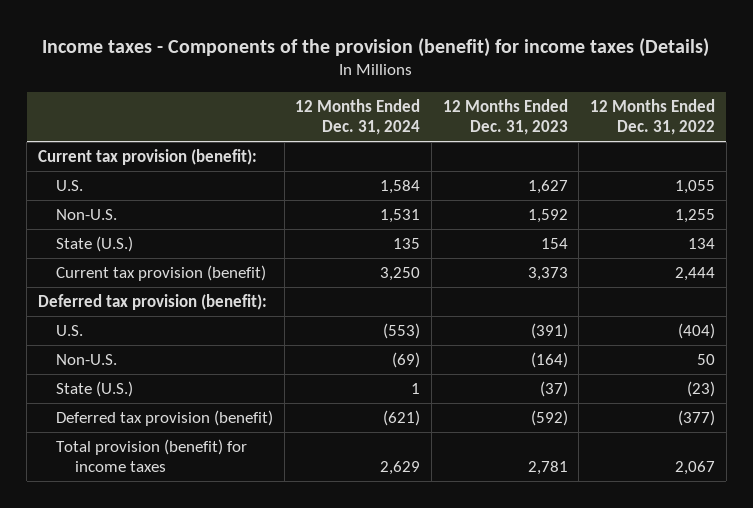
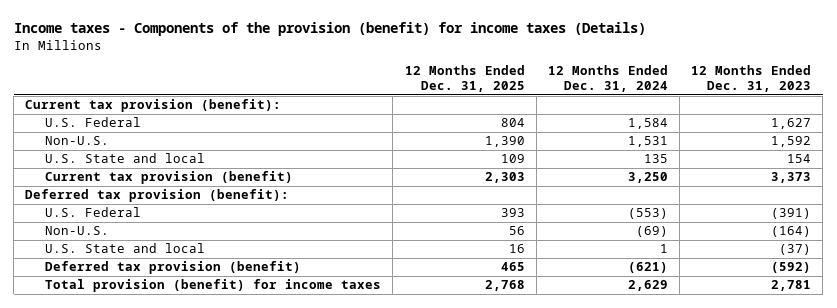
[589,99,715,136] 12 Months Ended Dec. 31, 2022 -> none
none -> [404,65,525,93] 12 Months Ended Dec. 31, 2025
[56,180,84,192] U.S. -> [45,117,142,128] U.S. Federal
[56,236,134,253] State (U.S.) -> [45,153,206,164] U.S. State and local
[56,325,84,337] U.S. -> [45,207,142,218] U.S. Federal
[56,381,134,398] State (U.S.) -> [45,243,206,254] U.S. State and local

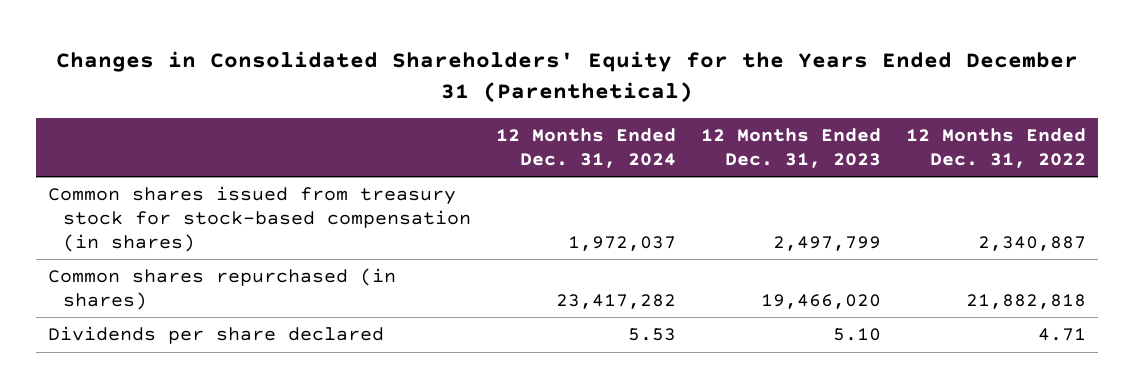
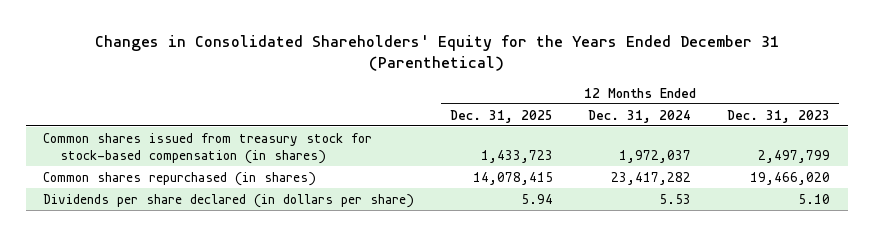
[905,128,1086,168] 12 Months Ended Dec. 31, 2022 -> none
none -> [449,109,553,123] Dec. 31, 2025
[48,326,385,345] Dividends per share declared -> [43,193,415,208] Dividends per share declared (in dollars per share)

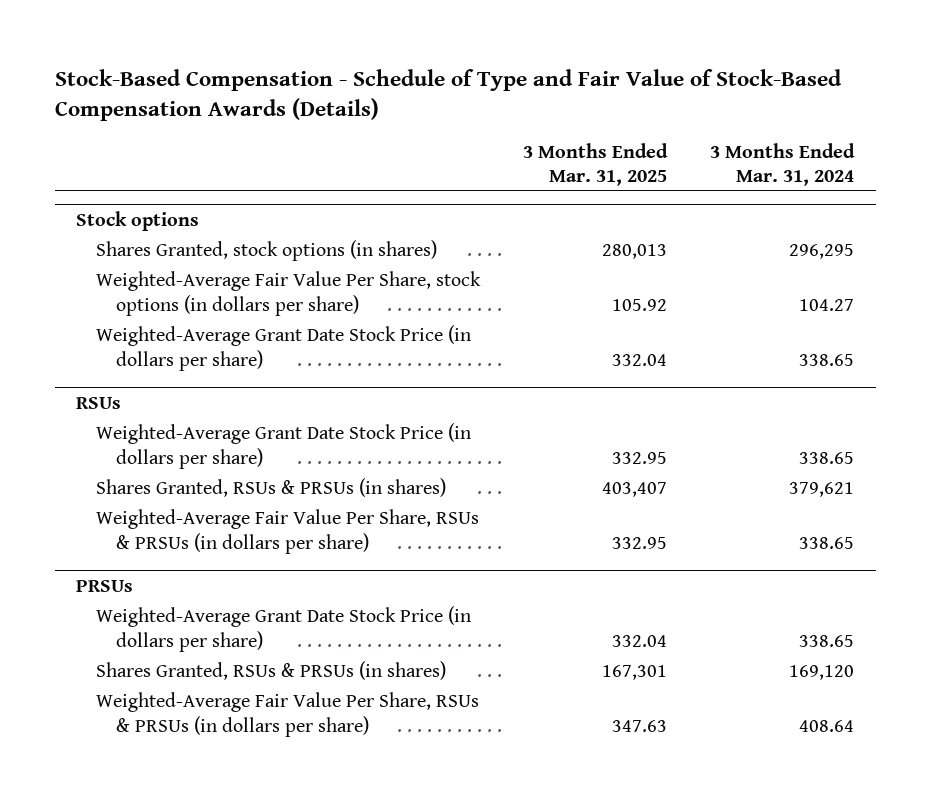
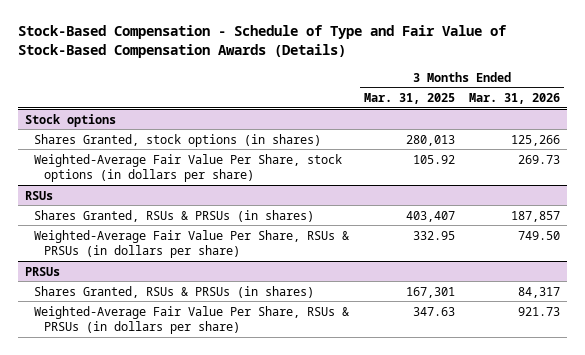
[710,142,856,186] 3 Months Ended Mar. 31, 2024 -> none
none -> [469,92,561,104] Mar. 31, 2026
[96,325,472,371] Weighted-Average Grant Date Stock Price (in dollars per share) -> none
[96,423,472,469] Weighted-Average Grant Date Stock Price (in dollars per share) -> none
[96,606,472,652] Weighted-Average Grant Date Stock Price (in dollars per share) -> none

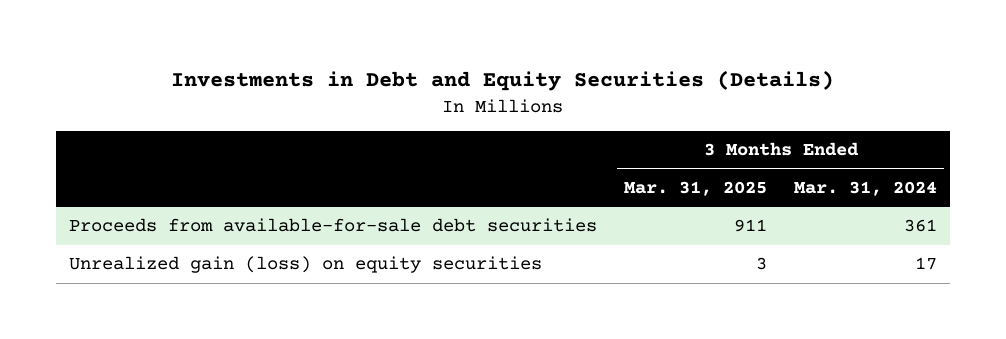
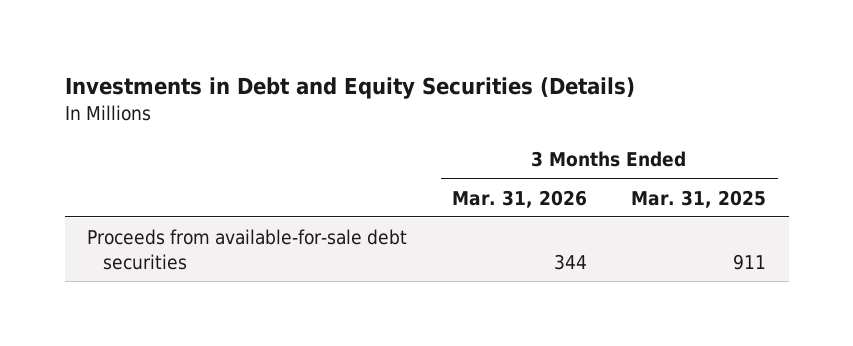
[793,181,937,197] Mar. 31, 2024 -> none
none -> [451,189,587,208] Mar. 31, 2026
[69,256,543,274] Unrealized gain (loss) on equity securities -> none

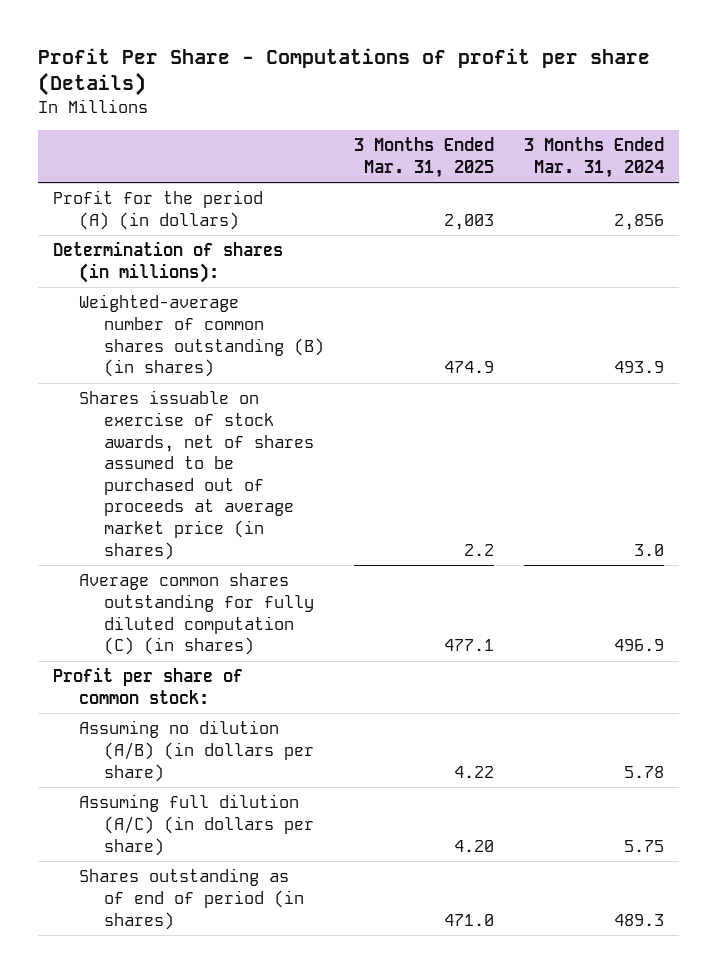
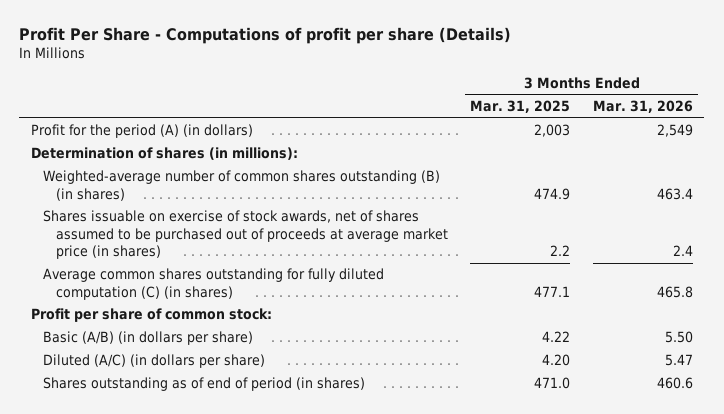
[523,137,664,178] 3 Months Ended Mar. 31, 2024 -> none
none -> [592,99,693,113] Mar. 31, 2026
[78,720,314,782] Assuming no dilution (A/B) (in dollars per share) -> [43,331,254,346] Basic (A/B) (in dollars per share)
[78,794,314,856] Assuming full dilution (A/C) (in dollars per share) -> [43,354,266,369] Diluted (A/C) (in dollars per share)

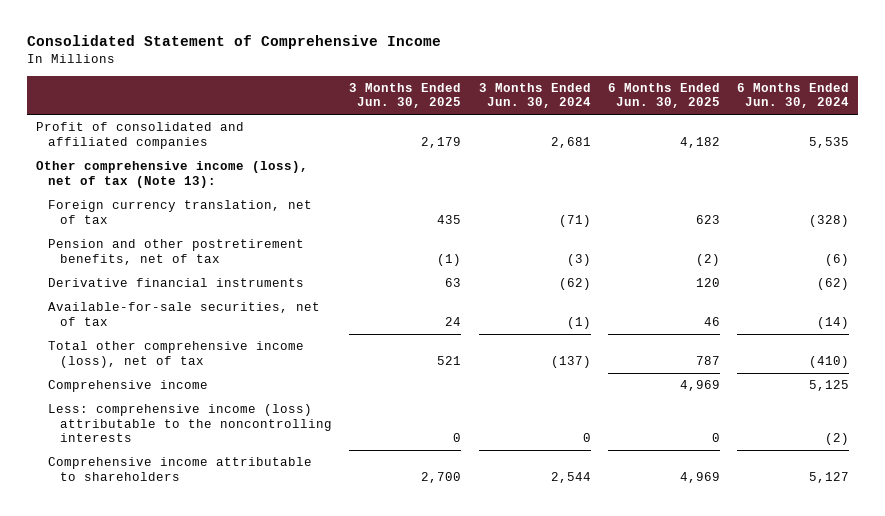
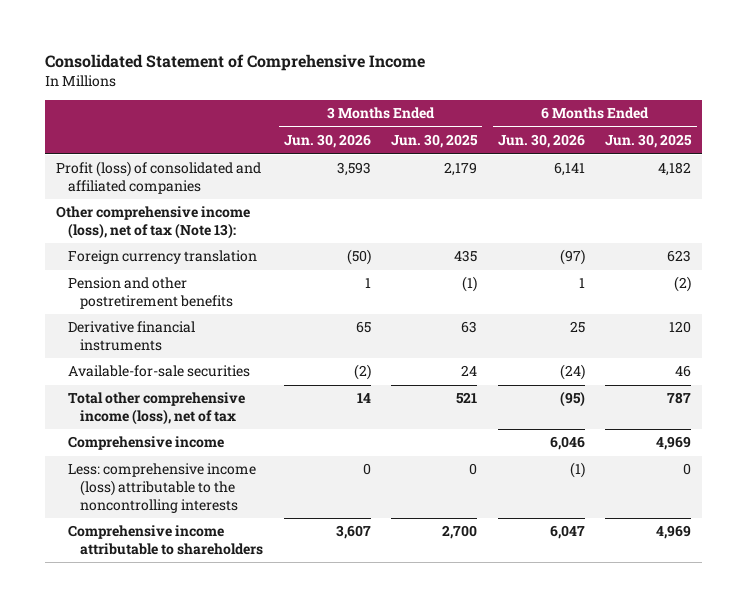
[478,82,591,109] 3 Months Ended Jun. 30, 2024 -> none
[737,82,850,109] 6 Months Ended Jun. 30, 2024 -> none
none -> [283,134,371,149] Jun. 30, 2026
none -> [497,134,585,149] Jun. 30, 2026
[35,122,244,149] Profit of consolidated and affiliated companies -> [55,161,261,195] Profit (loss) of consolidated and affiliated companies
[47,200,312,224] Foreign currency translation, net of tax -> [67,250,257,265] Foreign currency translation
[47,239,304,265] Pension and other postretirement benefits, net of tax -> [67,277,234,310] Pension and other postretirement benefits
[47,302,320,326] Available-for-sale securities, net of tax -> [67,365,250,378] Available-for-sale securities

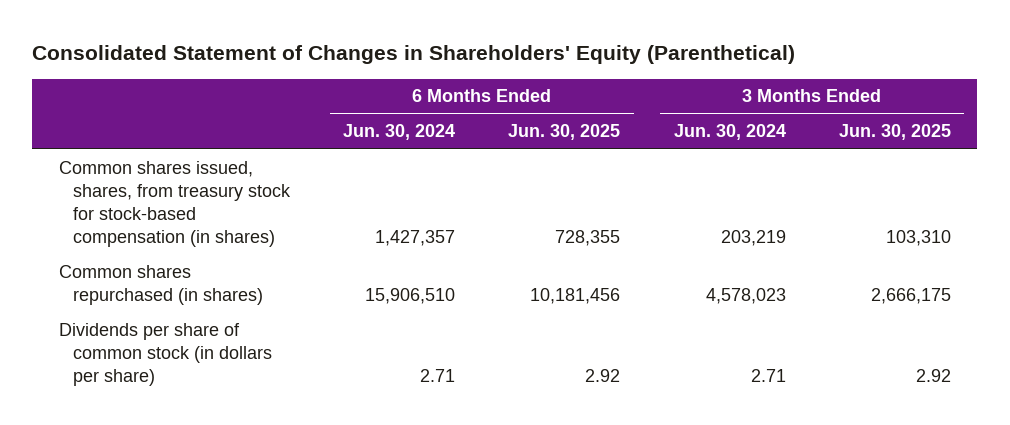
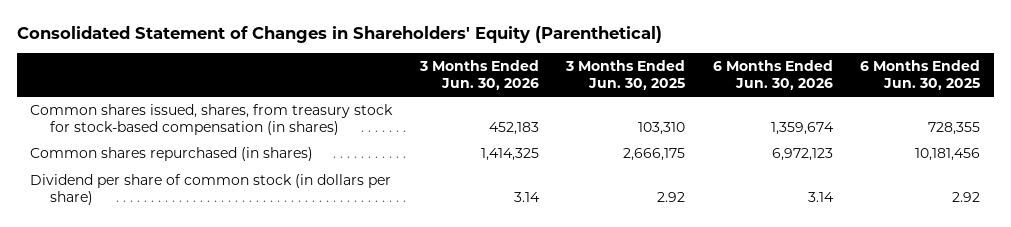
[343,124,456,141] Jun. 30, 2024 -> none
[673,124,786,141] Jun. 30, 2024 -> none
none -> [418,60,539,91] 3 Months Ended Jun. 30, 2026
none -> [712,60,833,91] 6 Months Ended Jun. 30, 2026
[58,322,273,386] Dividends per share of common stock (in dollars per share) -> [30,174,392,205] Dividend per share of common stock (in dollars per share)

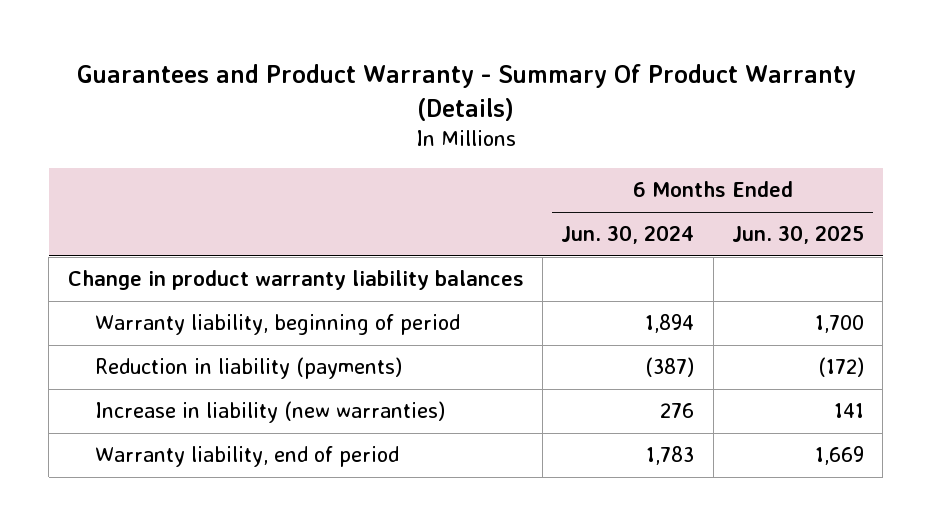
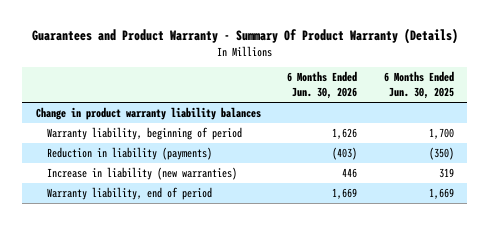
[561,225,695,245] Jun. 30, 2024 -> none
none -> [287,71,358,100] 6 Months Ended Jun. 30, 2026
[817,357,864,378] (172) -> [428,147,454,161] (350)
[833,403,864,419] 141 -> [438,168,454,179] 319

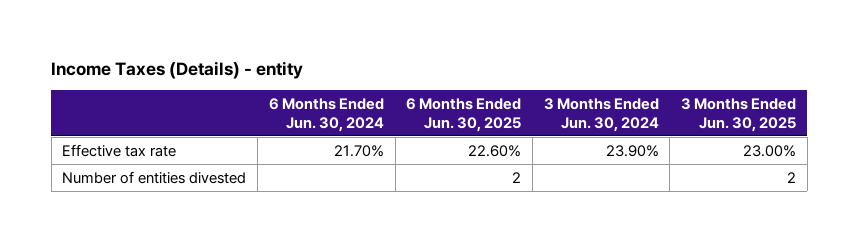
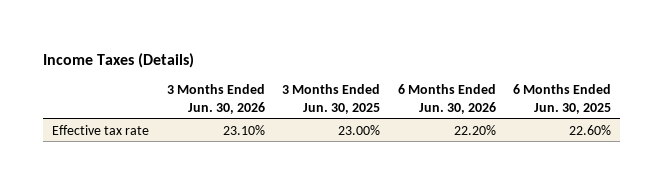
[51,60,304,79] Income Taxes (Details) - entity -> [43,52,195,68] Income Taxes (Details)
[268,97,384,132] 6 Months Ended Jun. 30, 2024 -> none
[543,97,659,132] 3 Months Ended Jun. 30, 2024 -> none
none -> [166,84,265,114] 3 Months Ended Jun. 30, 2026
none -> [397,84,496,114] 6 Months Ended Jun. 30, 2026
[62,170,247,184] Number of entities divested -> none

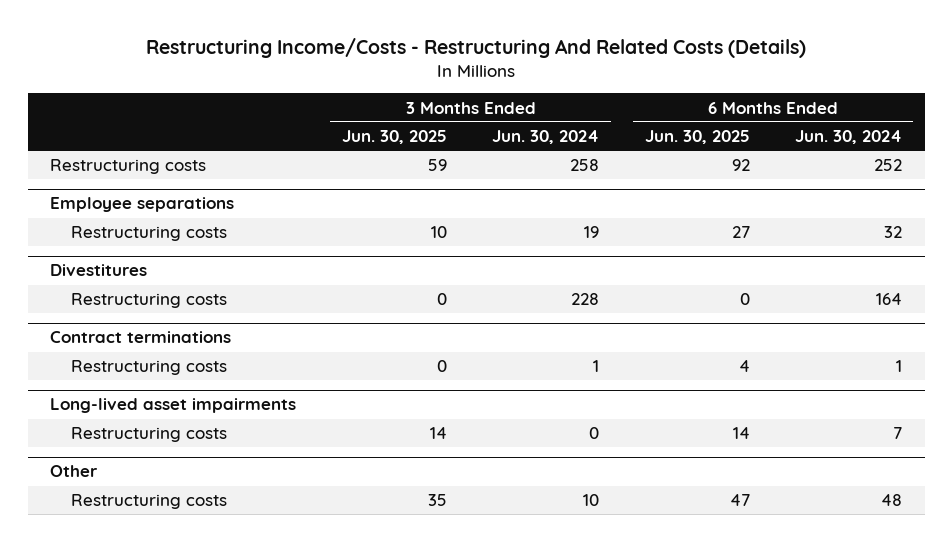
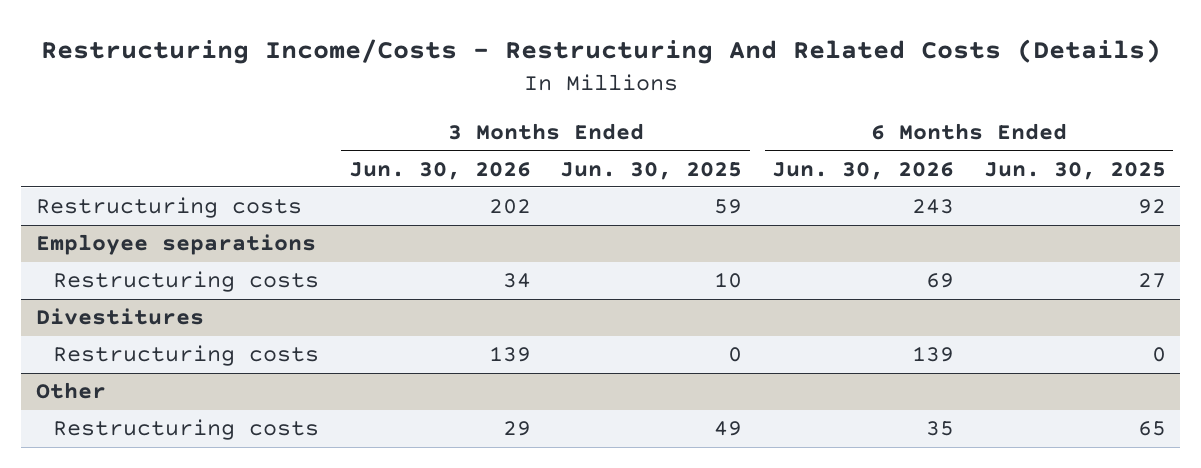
[492,129,600,144] Jun. 30, 2024 -> none
[794,129,902,144] Jun. 30, 2024 -> none
none -> [348,161,531,180] Jun. 30, 2026
none -> [772,161,955,180] Jun. 30, 2026
[50,331,232,344] Contract terminations -> none
[70,360,227,376] Restructuring costs -> none
[50,398,297,414] Long-lived asset impairments -> none
[70,427,227,443] Restructuring costs -> none
[427,494,447,507] 35 -> [714,421,743,437] 49
[729,494,750,507] 47 -> [1137,421,1166,437] 65

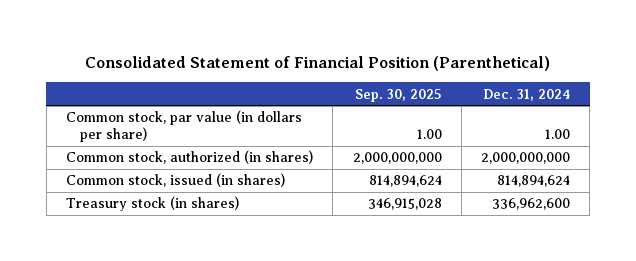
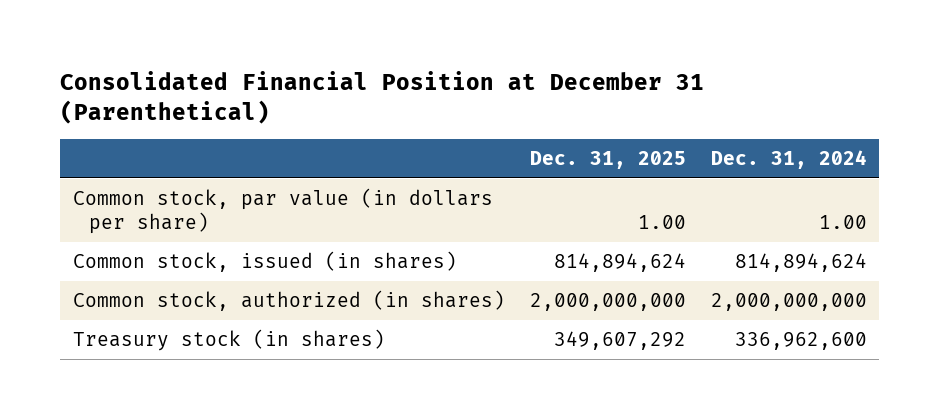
[85,56,551,72] Consolidated Statement of Financial Position (Parenthetical) -> [60,70,705,124] Consolidated Financial Position at December 31 (Parenthetical)
[354,88,442,102] Sep. 30, 2025 -> none
none -> [529,151,686,170] Dec. 31, 2025
[66,150,314,165] Common stock, authorized (in shares) -> [72,290,505,312] Common stock, authorized (in shares)

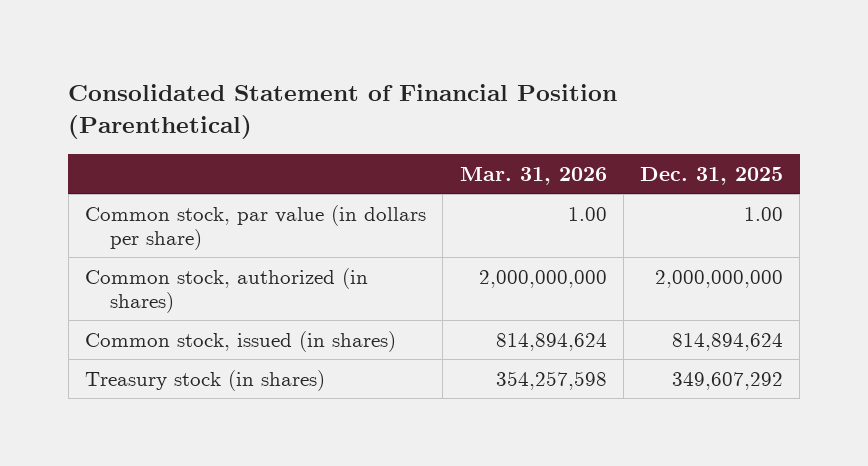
[60,70,705,124] Consolidated Financial Position at December 31 (Parenthetical) -> [68,83,618,140] Consolidated Statement of Financial Position (Parenthetical)
[710,150,867,170] Dec. 31, 2024 -> none
none -> [459,167,607,186] Mar. 31, 2026
[72,251,457,273] Common stock, issued (in shares) -> [85,330,397,352] Common stock, issued (in shares)

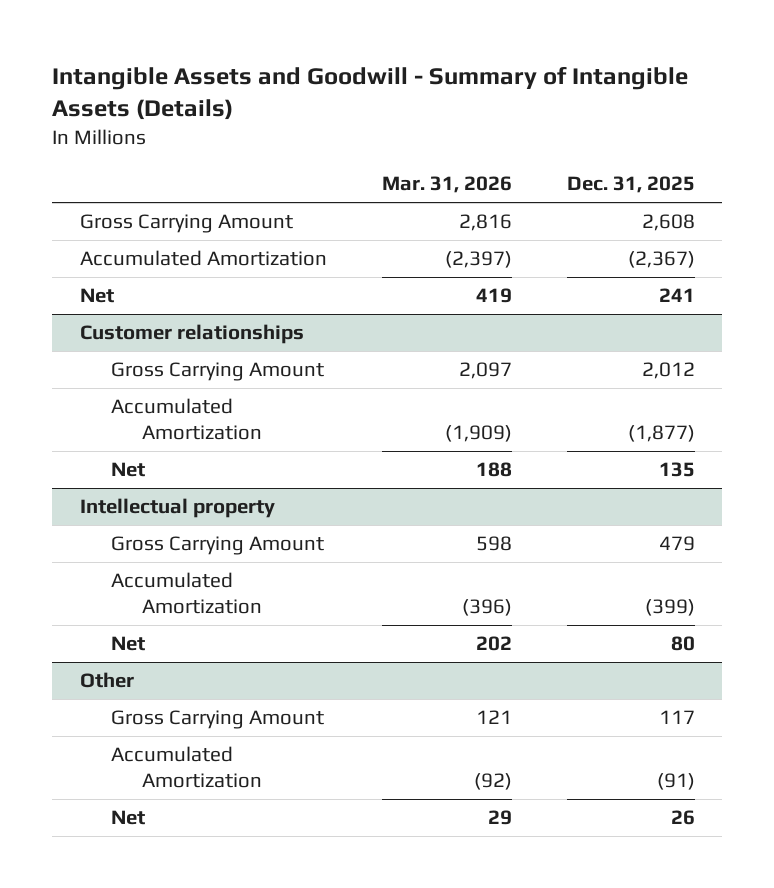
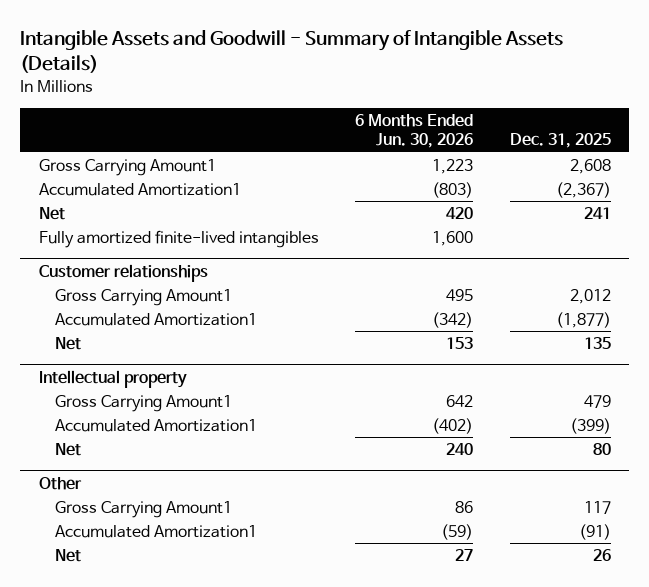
[381,176,512,194] Mar. 31, 2026 -> none
none -> [355,113,474,149] 6 Months Ended Jun. 30, 2026
[79,214,293,234] Gross Carrying Amount -> [38,159,216,177] Gross Carrying Amount1
[79,250,327,267] Accumulated Amortization -> [38,183,241,197] Accumulated Amortization1
none -> [38,230,319,249] Fully amortized finite-lived intangibles
[110,362,324,382] Gross Carrying Amount -> [54,289,232,307] Gross Carrying Amount1
[110,398,263,441] Accumulated Amortization -> [54,313,257,327] Accumulated Amortization1
[110,536,324,556] Gross Carrying Amount -> [54,395,232,413] Gross Carrying Amount1
[110,572,263,615] Accumulated Amortization -> [54,419,257,433] Accumulated Amortization1
[110,710,324,730] Gross Carrying Amount -> [54,501,232,519] Gross Carrying Amount1
[110,746,263,789] Accumulated Amortization -> [54,525,257,539] Accumulated Amortization1

